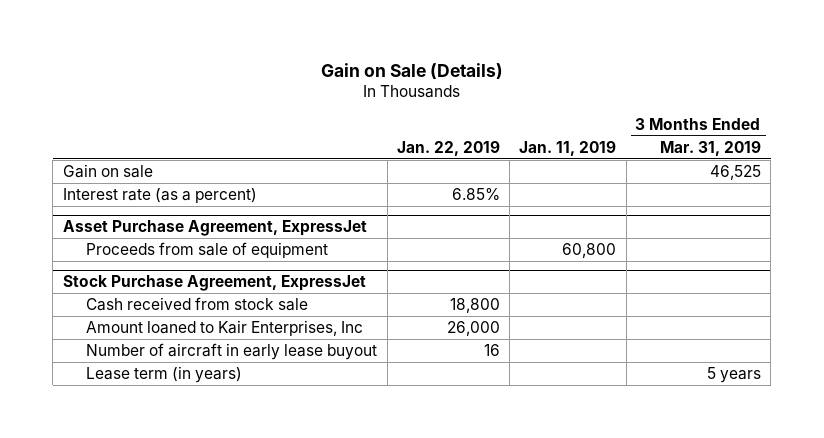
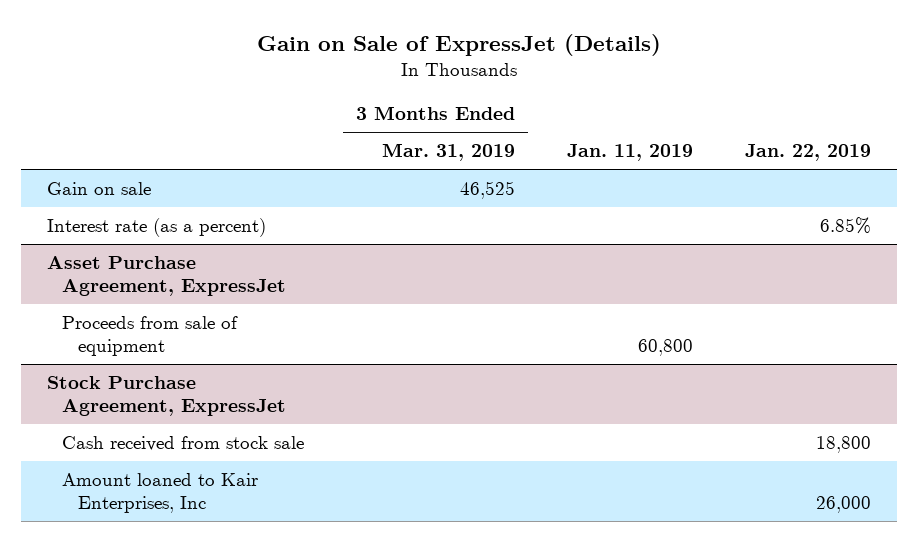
[320,62,503,79] Gain on Sale (Details) -> [257,33,662,56] Gain on Sale of ExpressJet (Details)
[86,343,378,361] Number of aircraft in early lease buyout -> none
[86,366,243,384] Lease term (in years) -> none

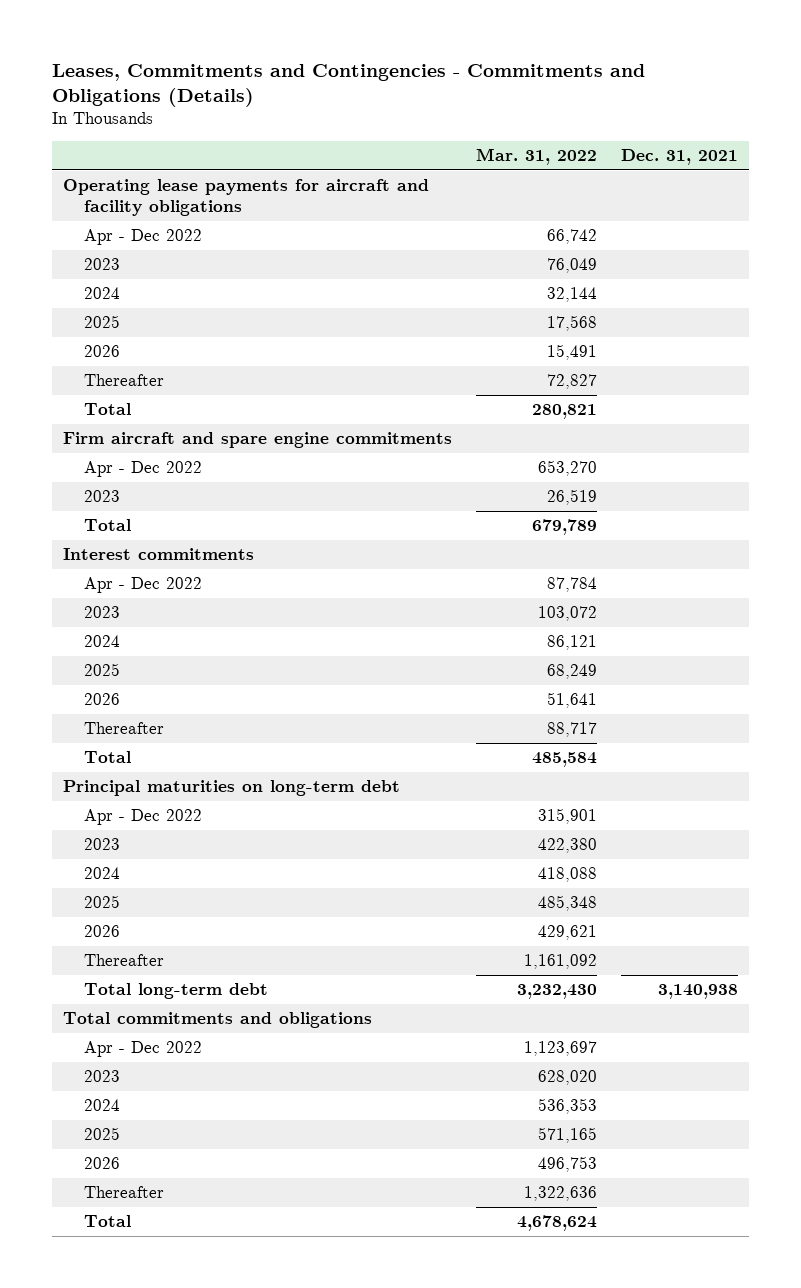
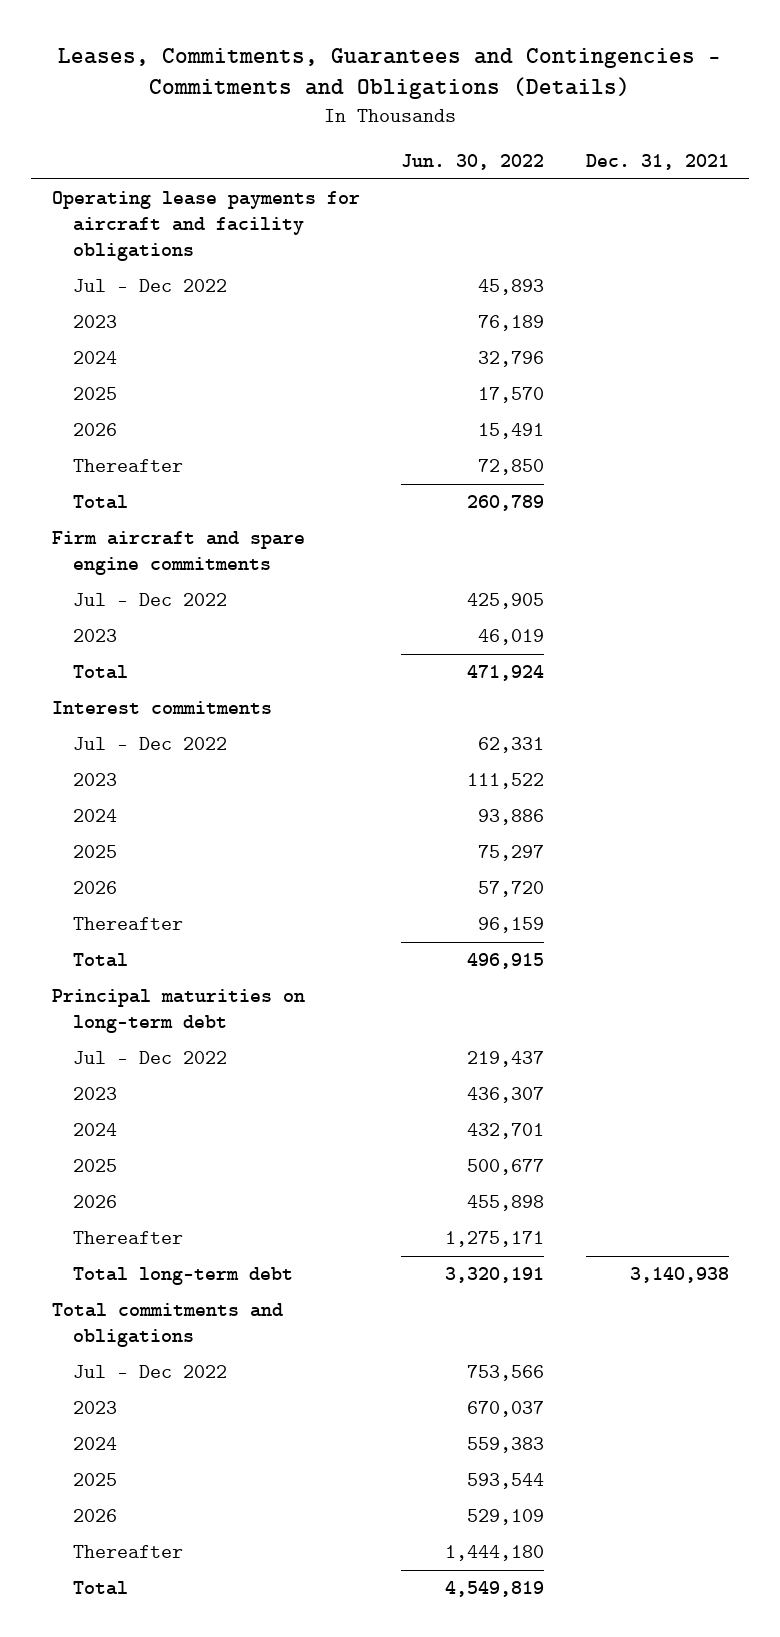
[51,64,645,108] Leases, Commitments and Contingencies - Commitments and Obligations (Details) -> [58,47,722,100] Leases, Commitments, Guarantees and Contingencies - Commitments and Obligations (Details)
[476,147,598,165] Mar. 31, 2022 -> none
none -> [401,153,545,170] Jun. 30, 2022
[84,229,203,246] Apr - Dec 2022 -> [72,279,227,293] Jul - Dec 2022
[84,461,203,478] Apr - Dec 2022 -> [72,593,227,607] Jul - Dec 2022
[84,577,203,594] Apr - Dec 2022 -> [72,737,227,751] Jul - Dec 2022
[84,809,203,826] Apr - Dec 2022 -> [72,1051,227,1065] Jul - Dec 2022
[84,1041,203,1058] Apr - Dec 2022 -> [72,1365,227,1379] Jul - Dec 2022

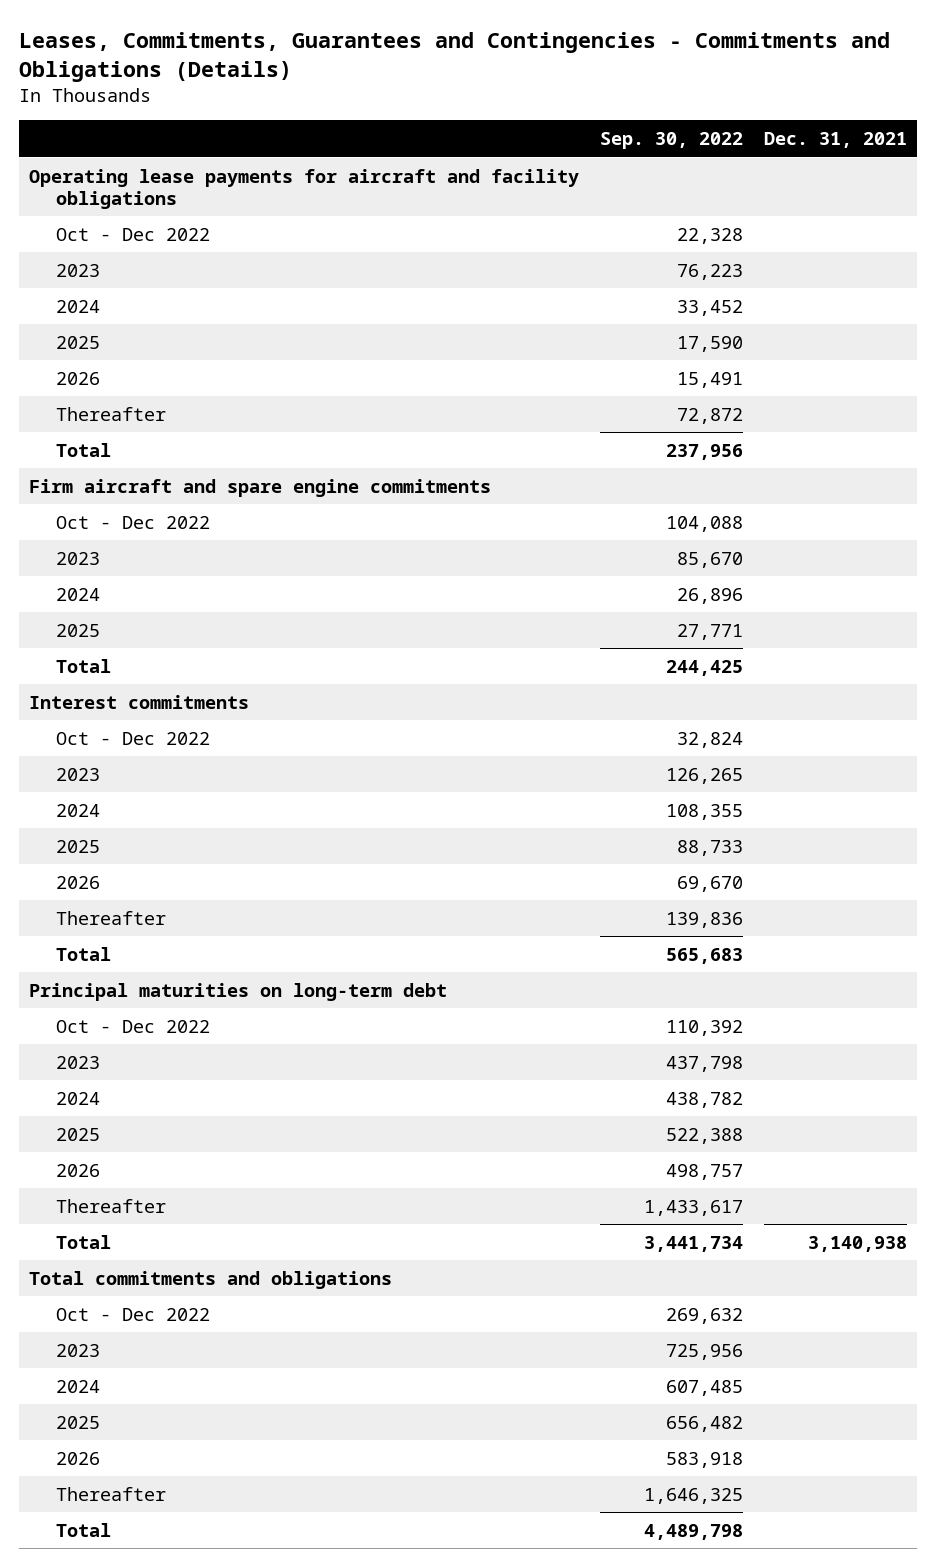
[401,153,545,170] Jun. 30, 2022 -> none
none -> [600,132,744,150] Sep. 30, 2022
[72,279,227,293] Jul - Dec 2022 -> [55,227,210,241] Oct - Dec 2022
[72,593,227,607] Jul - Dec 2022 -> [55,515,210,529] Oct - Dec 2022
none -> [55,587,100,601] 2024
none -> [55,623,100,637] 2025
[72,737,227,751] Jul - Dec 2022 -> [55,731,210,745] Oct - Dec 2022
[72,1051,227,1065] Jul - Dec 2022 -> [55,1019,210,1033] Oct - Dec 2022
[72,1267,293,1286] Total long-term debt -> [55,1234,111,1249] Total
[72,1365,227,1379] Jul - Dec 2022 -> [55,1307,210,1321] Oct - Dec 2022

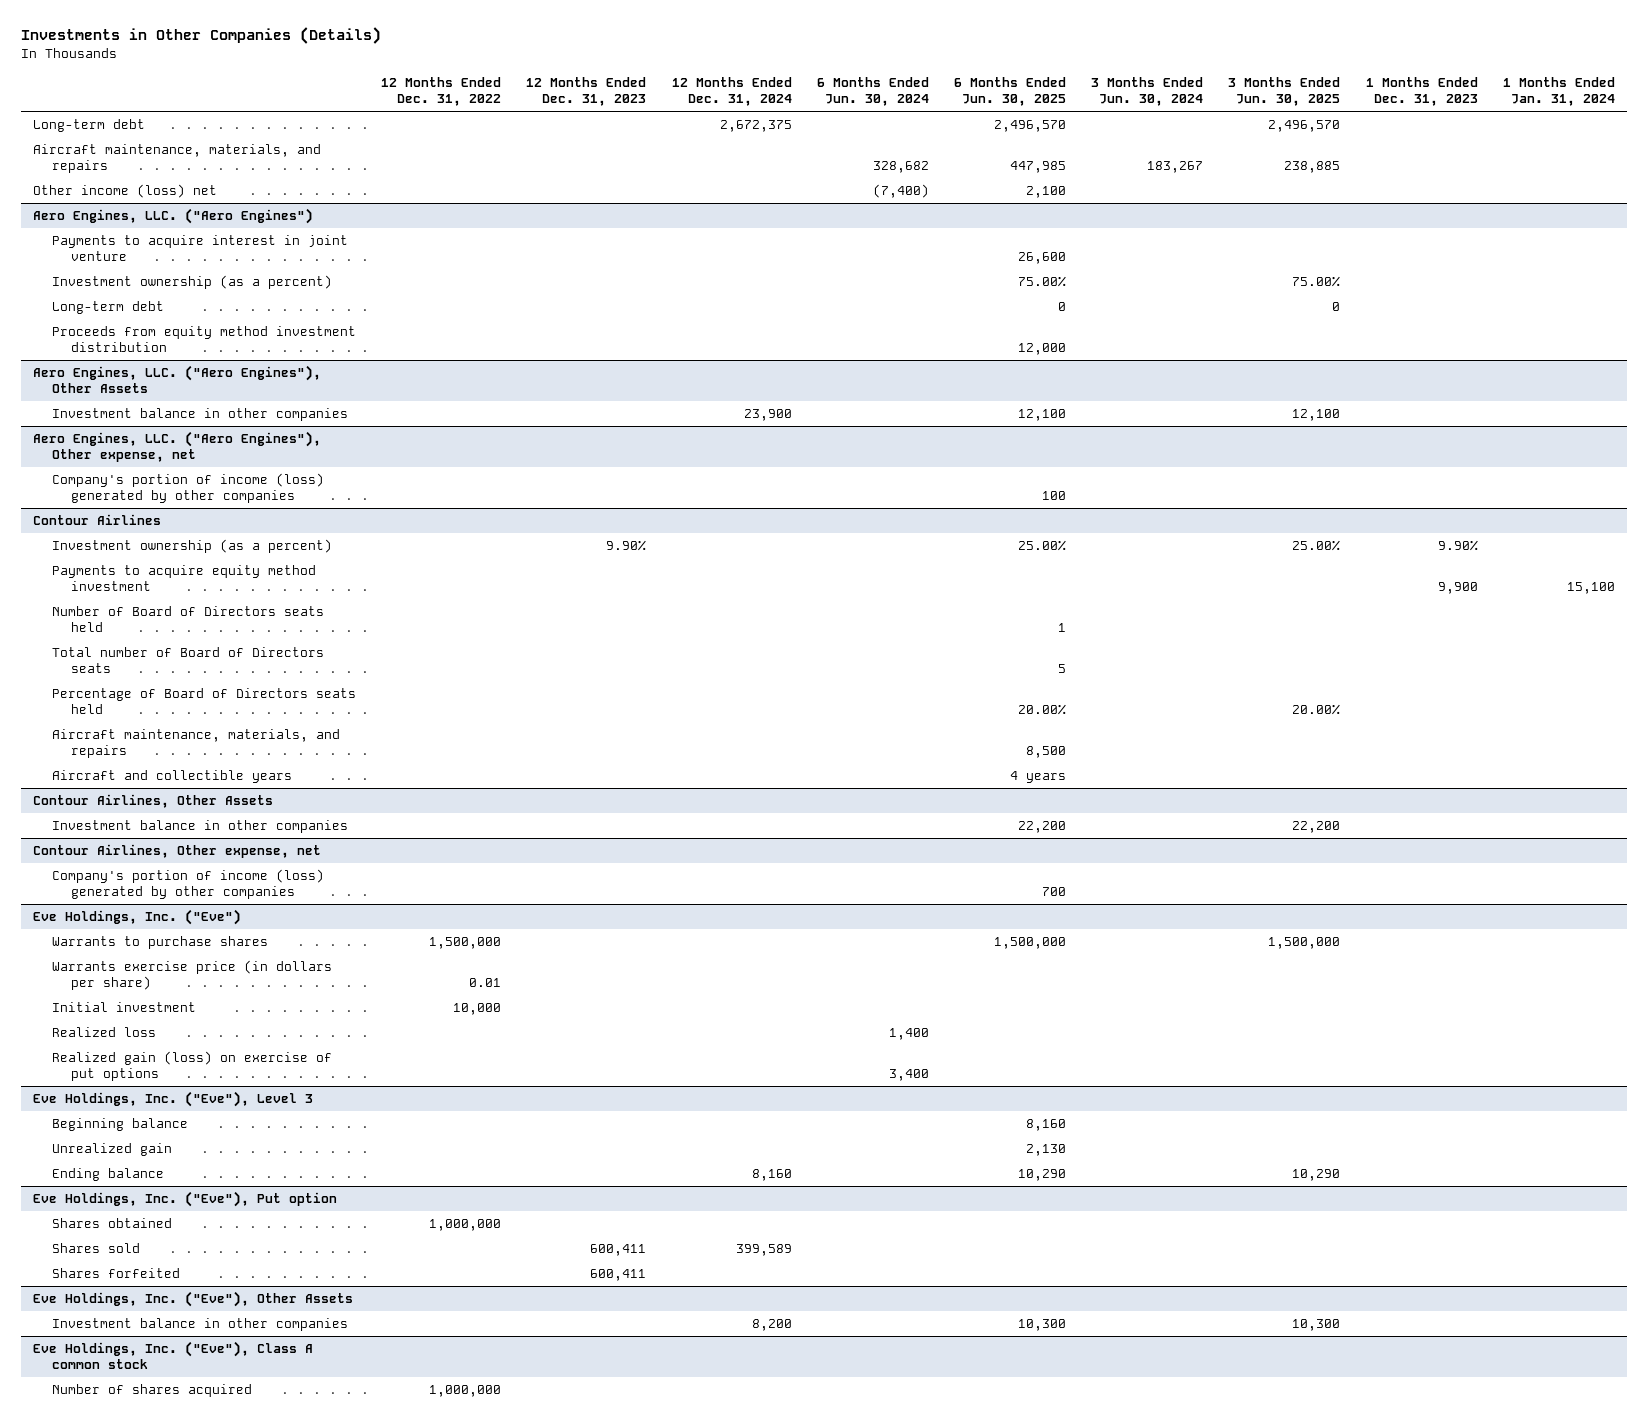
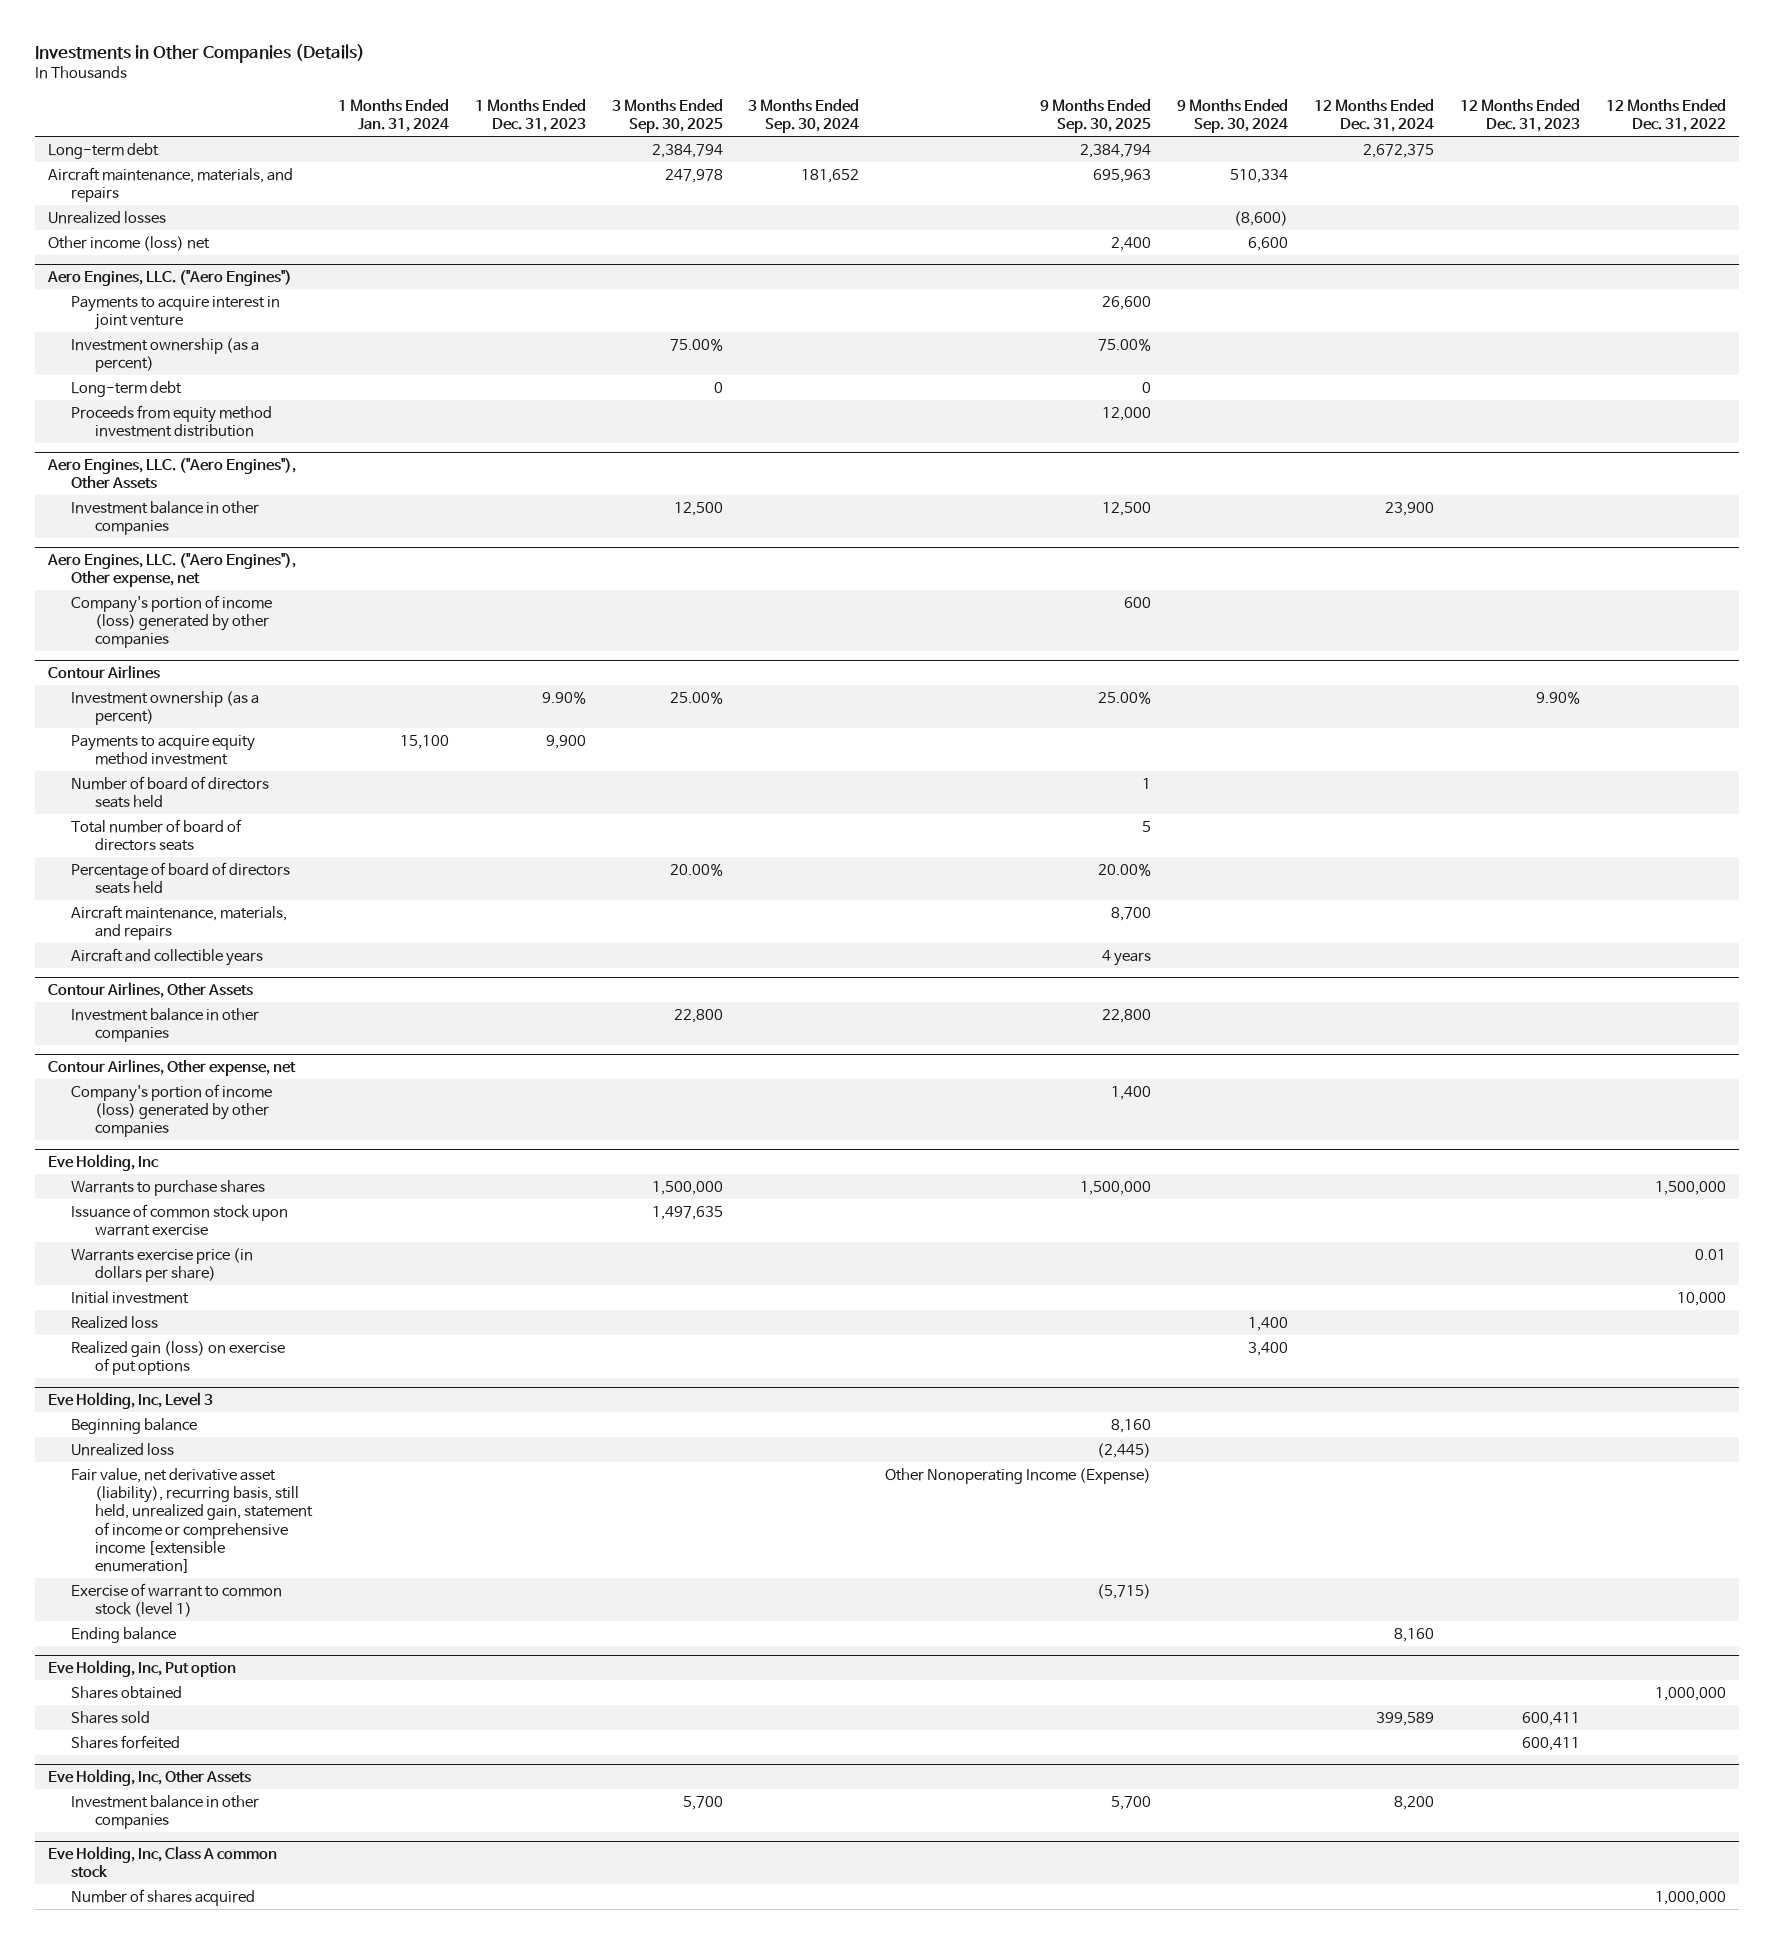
[816,77,929,107] 6 Months Ended Jun. 30, 2024 -> none
[954,77,1067,107] 6 Months Ended Jun. 30, 2025 -> none
[1091,77,1204,107] 3 Months Ended Jun. 30, 2024 -> none
[1228,77,1341,107] 3 Months Ended Jun. 30, 2025 -> none
none -> [611,98,723,134] 3 Months Ended Sep. 30, 2025
none -> [748,98,860,134] 3 Months Ended Sep. 30, 2024
none -> [1040,98,1152,134] 9 Months Ended Sep. 30, 2025
none -> [1177,98,1289,134] 9 Months Ended Sep. 30, 2024
none -> [47,210,166,224] Unrealized losses
[52,605,325,633] Number of Board of Directors seats held -> [71,775,270,809] Number of board of directors seats held
[52,646,325,674] Total number of Board of Directors seats -> [71,818,243,852] Total number of board of directors seats
[52,687,357,715] Percentage of Board of Directors seats held -> [71,861,291,895] Percentage of board of directors seats held
[33,908,242,925] Eve Holdings, Inc. ("Eve") -> [47,1153,159,1171] Eve Holding, Inc
none -> [71,1203,289,1237] Issuance of common stock upon warrant exercise
[33,1090,314,1107] Eve Holdings, Inc. ("Eve"), Level 3 -> [47,1391,213,1409] Eve Holding, Inc, Level 3
[52,1142,173,1156] Unrealized gain -> [71,1442,175,1456] Unrealized loss
none -> [71,1467,313,1574] Fair value, net derivative asset (liability), recurring basis, still held, unrealized gain, statement of income or comprehensive income [extensible enumeration]
none -> [71,1582,283,1618] Exercise of warrant to common stock (level 1)
[33,1190,338,1207] Eve Holdings, Inc. ("Eve"), Put option -> [47,1659,236,1677] Eve Holding, Inc, Put option
[33,1290,354,1307] Eve Holdings, Inc. ("Eve"), Other Assets -> [47,1768,251,1786] Eve Holding, Inc, Other Assets
[33,1340,314,1370] Eve Holdings, Inc. ("Eve"), Class A common stock -> [47,1845,277,1879] Eve Holding, Inc, Class A common stock

